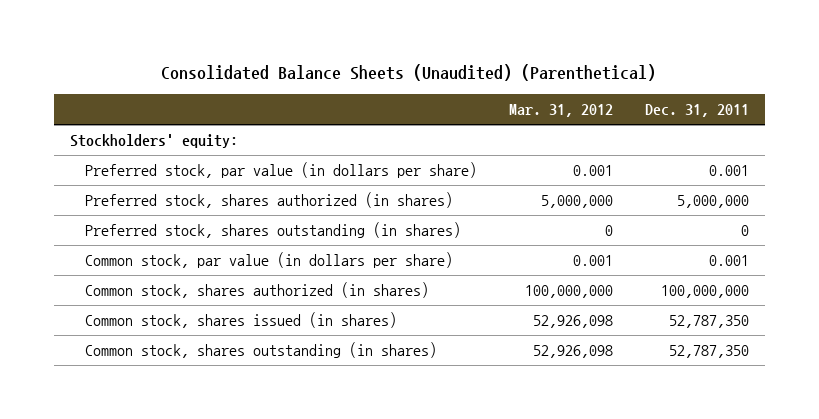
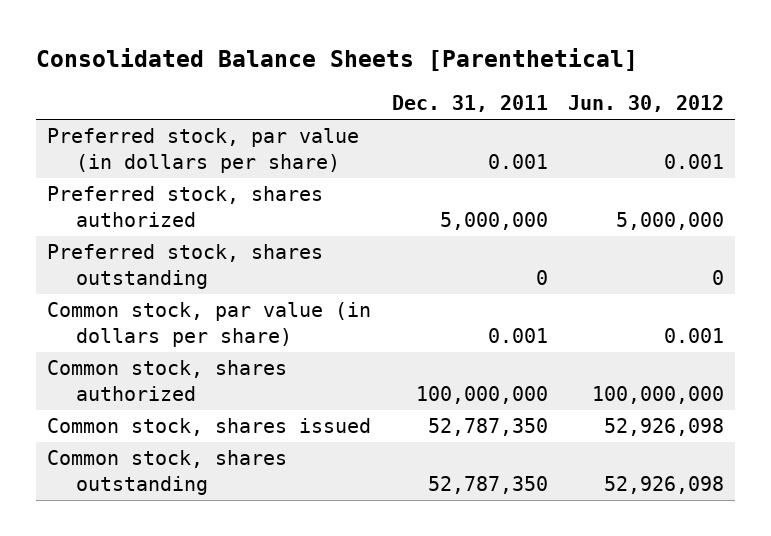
[161,64,657,82] Consolidated Balance Sheets (Unaudited) (Parenthetical) -> [36,48,639,72] Consolidated Balance Sheets [Parenthetical]
[508,103,613,117] Mar. 31, 2012 -> none
none -> [568,95,725,113] Jun. 30, 2012
[69,134,238,149] Stockholders' equity: -> none
[85,192,454,209] Preferred stock, shares authorized (in shares) -> [46,186,323,228] Preferred stock, shares authorized
[85,222,462,239] Preferred stock, shares outstanding (in shares) -> [46,244,323,290] Preferred stock, shares outstanding
[85,282,430,299] Common stock, shares authorized (in shares) -> [46,360,287,402] Common stock, shares authorized
[85,312,398,329] Common stock, shares issued (in shares) -> [46,418,371,437] Common stock, shares issued
[85,342,438,359] Common stock, shares outstanding (in shares) -> [46,450,287,496] Common stock, shares outstanding

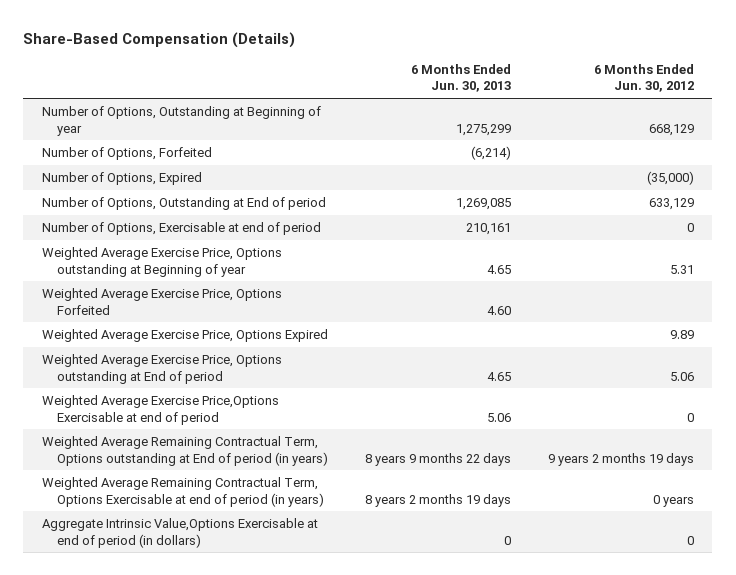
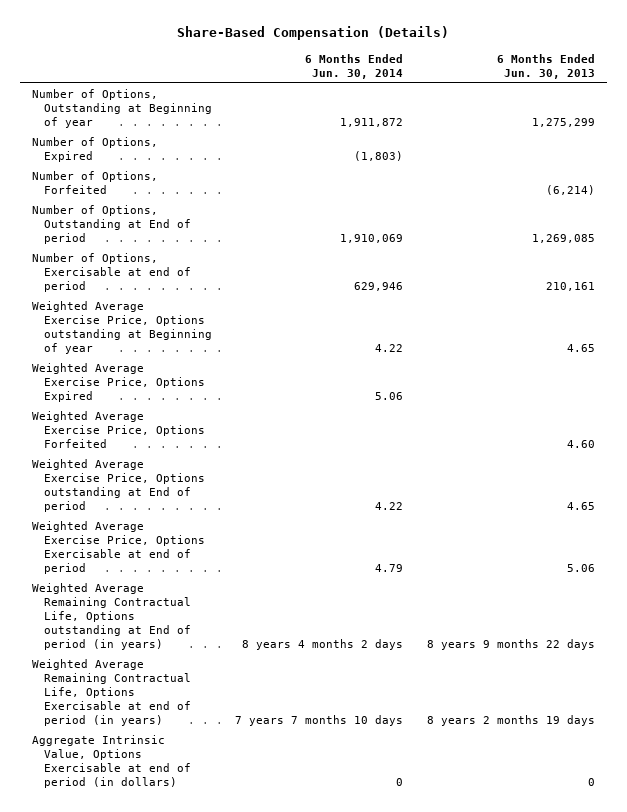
[593,63,694,93] 6 Months Ended Jun. 30, 2012 -> none
none -> [305,53,404,79] 6 Months Ended Jun. 30, 2014
[41,147,212,161] Number of Options, Forfeited -> [31,171,158,195] Number of Options, Forfeited
[41,288,282,315] Weighted Average Exercise Price, Options Forfeited -> [31,411,205,449] Weighted Average Exercise Price, Options Forfeited
[41,395,279,425] Weighted Average Exercise Price,Options Exercisable at end of period -> [31,521,205,575] Weighted Average Exercise Price, Options Exercisable at end of period
[41,436,329,466] Weighted Average Remaining Contractual Term, Options outstanding at End of period (in years) -> [31,583,191,651] Weighted Average Remaining Contractual Life, Options outstanding at End of period (in years)
[41,477,325,507] Weighted Average Remaining Contractual Term, Options Exercisable at end of period (in years) -> [31,659,191,727] Weighted Average Remaining Contractual Life, Options Exercisable at end of period (in years)
[41,518,318,548] Aggregate Intrinsic Value,Options Exercisable at end of period (in dollars) -> [31,735,191,789] Aggregate Intrinsic Value, Options Exercisable at end of period (in dollars)

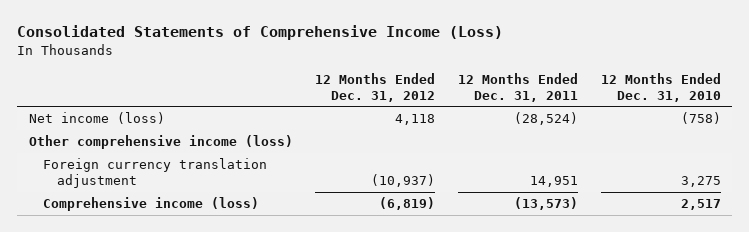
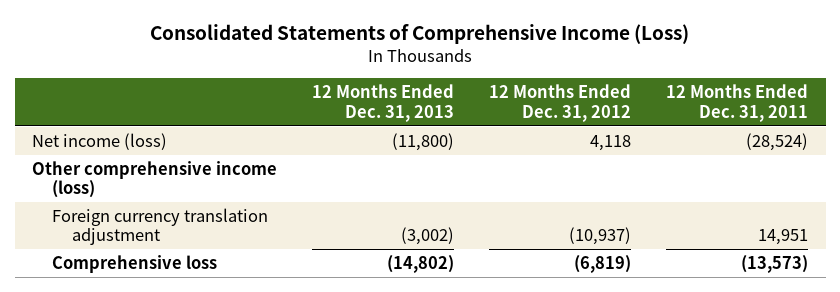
[600,72,721,102] 12 Months Ended Dec. 31, 2010 -> none
none -> [312,84,455,122] 12 Months Ended Dec. 31, 2013
[42,197,259,212] Comprehensive income (loss) -> [52,254,218,273] Comprehensive loss

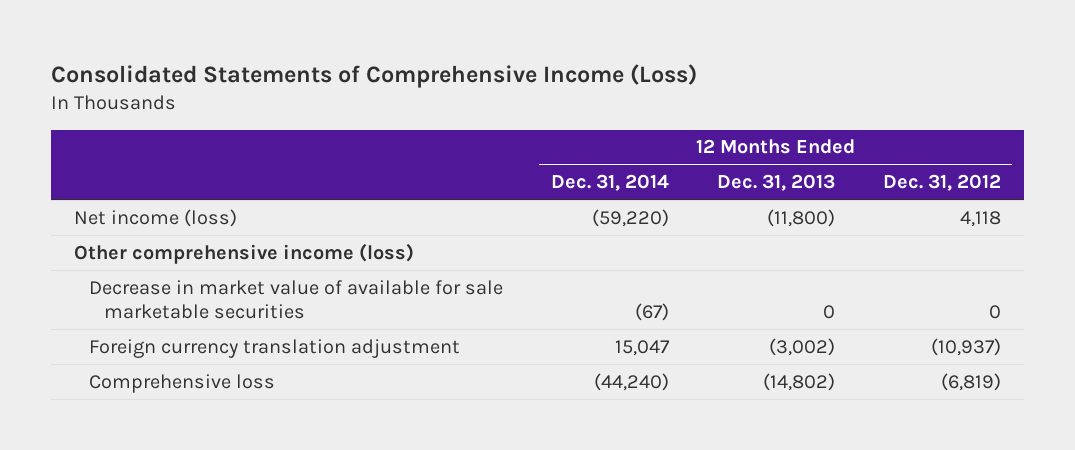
[666,84,809,122] 12 Months Ended Dec. 31, 2011 -> none
none -> [551,174,670,192] Dec. 31, 2014
none -> [89,279,504,320] Decrease in market value of available for sale marketable securities

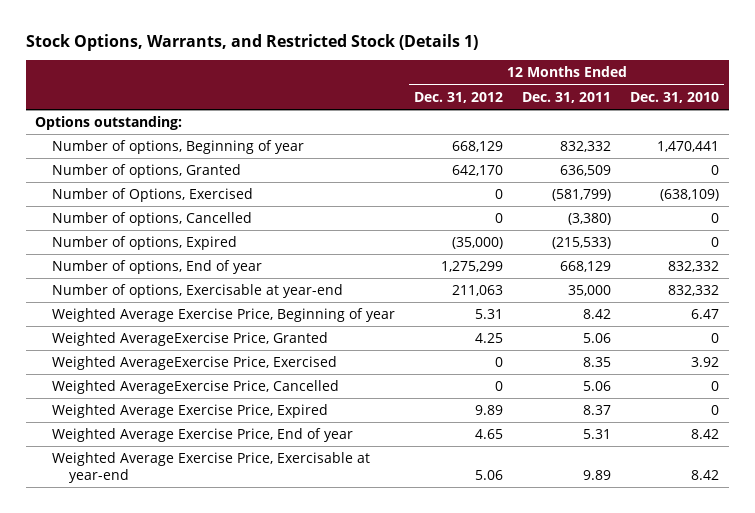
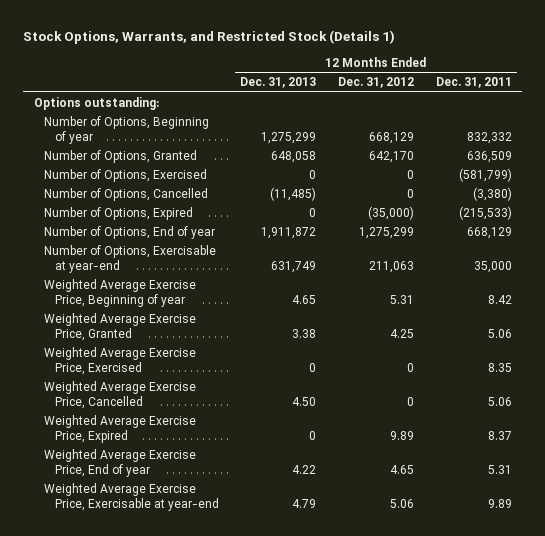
[630,91,720,103] Dec. 31, 2010 -> none
none -> [240,77,317,89] Dec. 31, 2013
[52,140,305,155] Number of options, Beginning of year -> [44,115,210,144] Number of Options, Beginning of year
[52,164,242,179] Number of options, Granted -> [44,149,198,163] Number of Options, Granted
[52,212,253,227] Number of options, Cancelled -> [44,187,209,201] Number of Options, Cancelled
[52,236,238,251] Number of options, Expired -> [44,206,194,220] Number of Options, Expired
[52,260,263,275] Number of options, End of year -> [44,225,216,239] Number of Options, End of year
[52,284,344,299] Number of options, Exercisable at year-end -> [44,244,217,273] Number of Options, Exercisable at year-end
[52,332,329,347] Weighted AverageExercise Price, Granted -> [44,312,197,341] Weighted Average Exercise Price, Granted
[52,356,338,371] Weighted AverageExercise Price, Exercised -> [44,346,197,375] Weighted Average Exercise Price, Exercised
[52,380,340,395] Weighted AverageExercise Price, Cancelled -> [44,380,197,409] Weighted Average Exercise Price, Cancelled

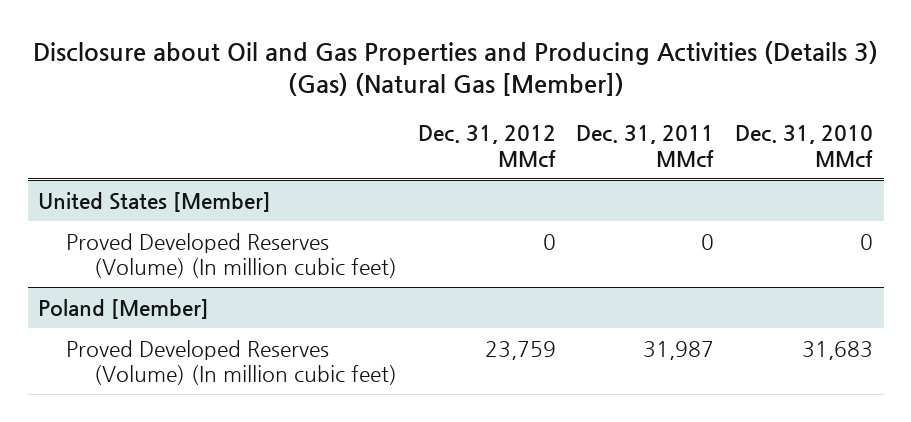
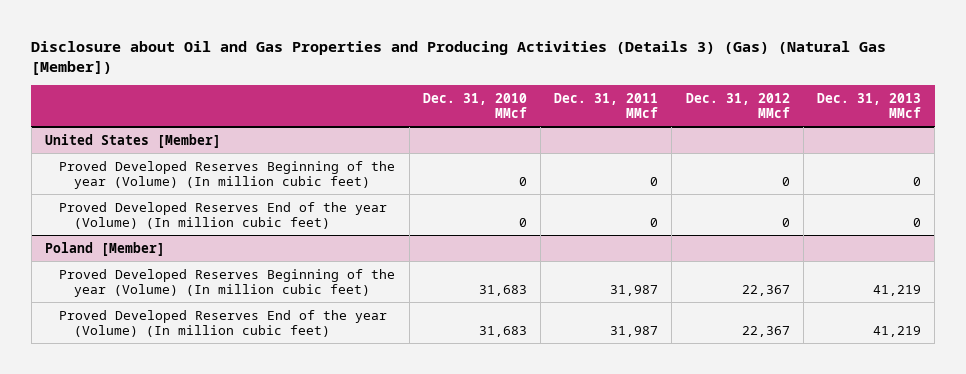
none -> [816,92,921,119] Dec. 31, 2013 MMcf
[65,232,397,278] Proved Developed Reserves (Volume) (In million cubic feet) -> [59,160,396,190] Proved Developed Reserves Beginning of the year (Volume) (In million cubic feet)
none -> [59,201,388,230] Proved Developed Reserves End of the year (Volume) (In million cubic feet)
[65,339,397,385] Proved Developed Reserves (Volume) (In million cubic feet) -> [59,268,396,298] Proved Developed Reserves Beginning of the year (Volume) (In million cubic feet)
[484,340,556,360] 23,759 -> [741,285,790,297] 22,367
none -> [59,309,388,338] Proved Developed Reserves End of the year (Volume) (In million cubic feet)

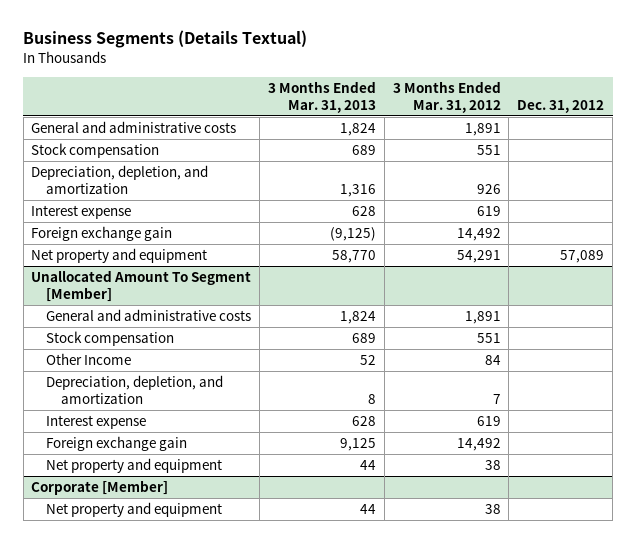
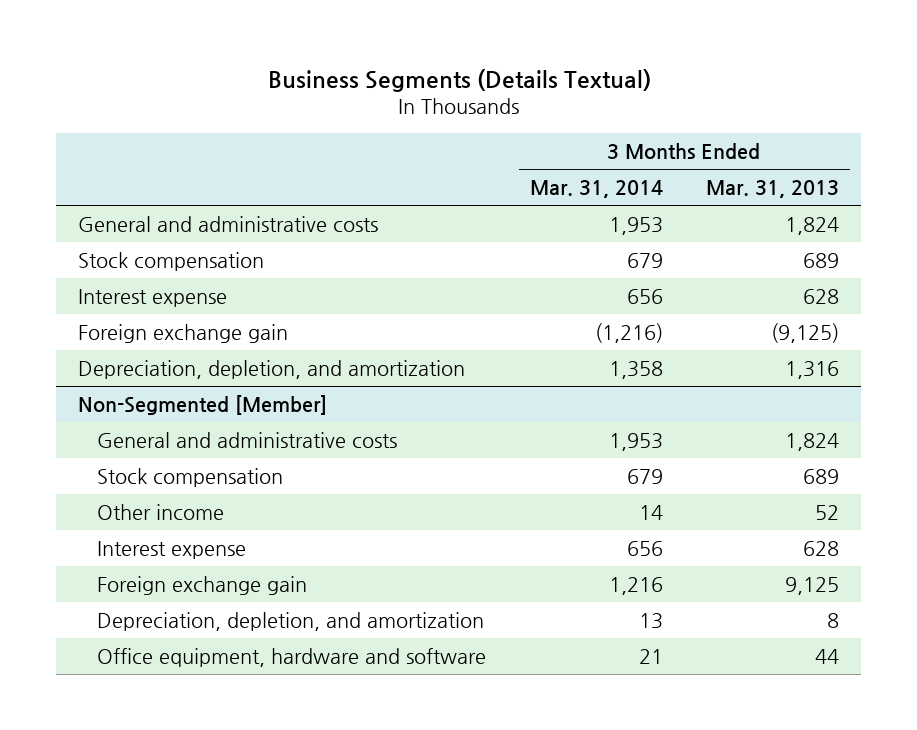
[392,80,501,113] 3 Months Ended Mar. 31, 2012 -> none
[517,99,605,113] Dec. 31, 2012 -> none
none -> [529,180,663,199] Mar. 31, 2014
[31,248,208,264] Net property and equipment -> none
[31,270,252,303] Unallocated Amount To Segment [Member] -> none
[31,165,209,195] Depreciation, depletion, and amortization -> [77,359,465,379] Depreciation, depletion, and amortization
none -> [77,394,327,415] Non-Segmented [Member]
[46,375,224,405] Depreciation, depletion, and amortization -> none
[46,353,132,366] Other Income -> [97,503,225,520] Other income
[46,458,223,474] Net property and equipment -> none
[31,480,169,496] Corporate [Member] -> none
[46,502,223,518] Net property and equipment -> none
none -> [97,611,485,631] Depreciation, depletion, and amortization
none -> [97,647,487,667] Office equipment, hardware and software

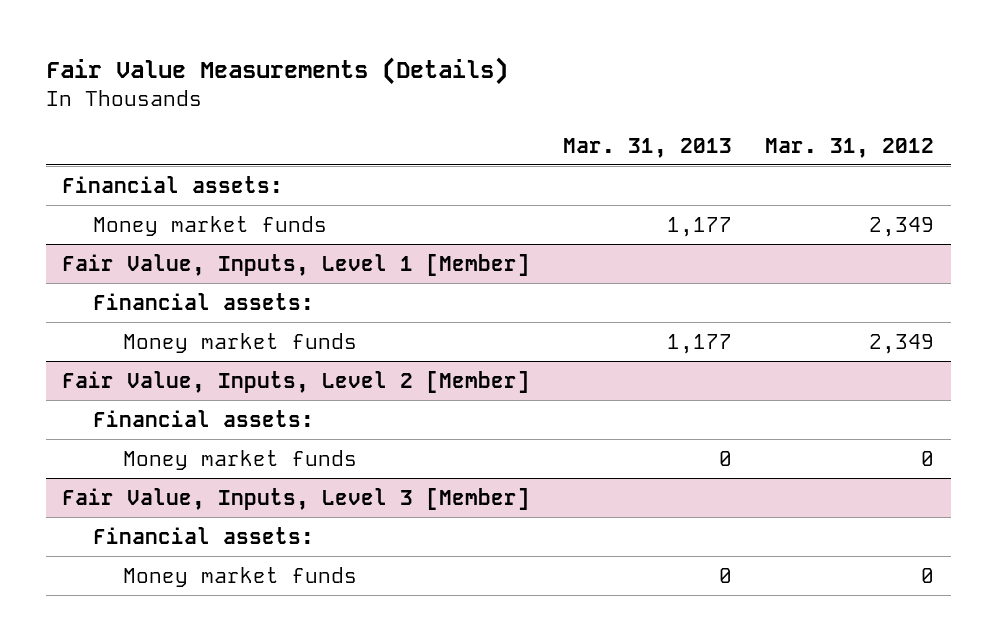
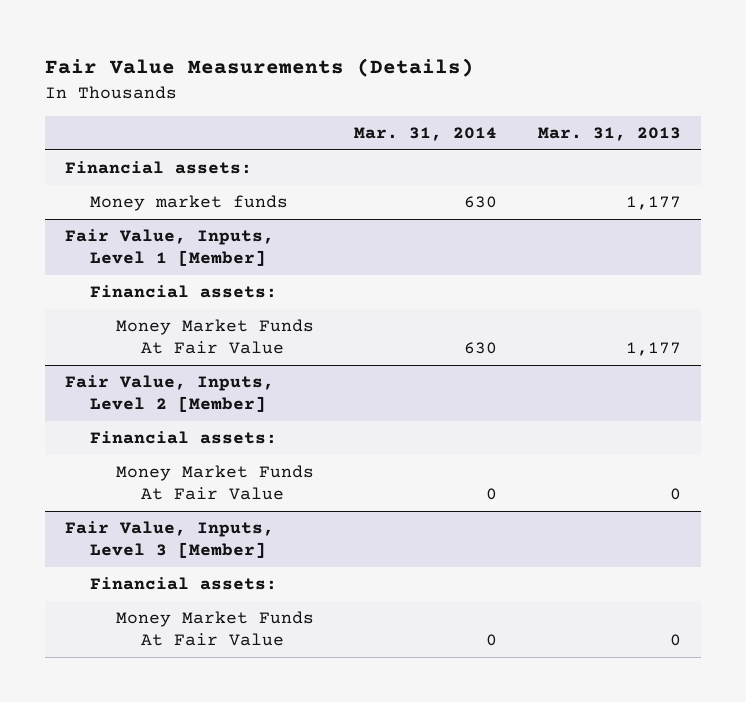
[765,137,935,158] Mar. 31, 2012 -> none
none -> [354,127,498,142] Mar. 31, 2014
[123,332,358,353] Money market funds -> [115,319,314,355] Money Market Funds At Fair Value
[123,449,358,470] Money market funds -> [115,465,314,501] Money Market Funds At Fair Value
[123,566,358,587] Money market funds -> [115,611,314,647] Money Market Funds At Fair Value

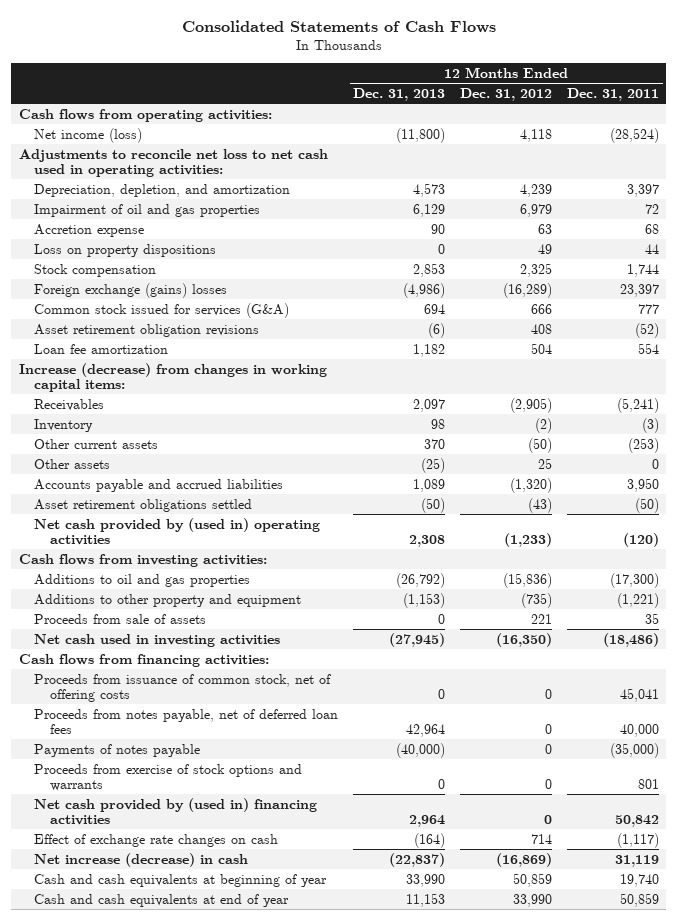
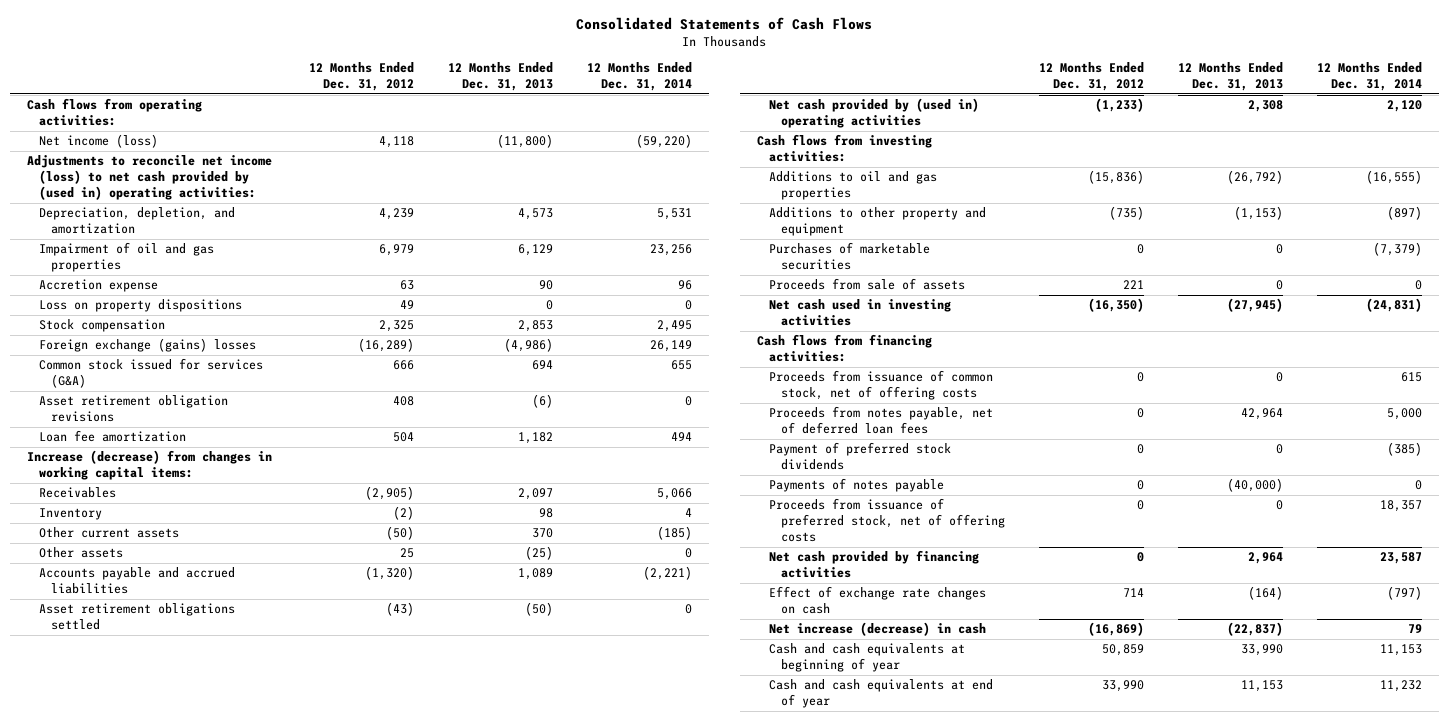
[567,87,660,101] Dec. 31, 2011 -> none
none -> [586,62,692,92] 12 Months Ended Dec. 31, 2014
[18,148,328,178] Adjustments to reconcile net loss to net cash used in operating activities: -> [26,155,272,201] Adjustments to reconcile net income (loss) to net cash provided by (used in) operating activities:
none -> [768,242,930,271] Purchases of marketable securities
none -> [768,442,951,471] Payment of preferred stock dividends
[34,763,303,792] Proceeds from exercise of stock options and warrants -> none
none -> [768,498,1005,543] Proceeds from issuance of preferred stock, net of offering costs
[34,797,318,826] Net cash provided by (used in) financing activities -> [768,550,979,579] Net cash provided by financing activities

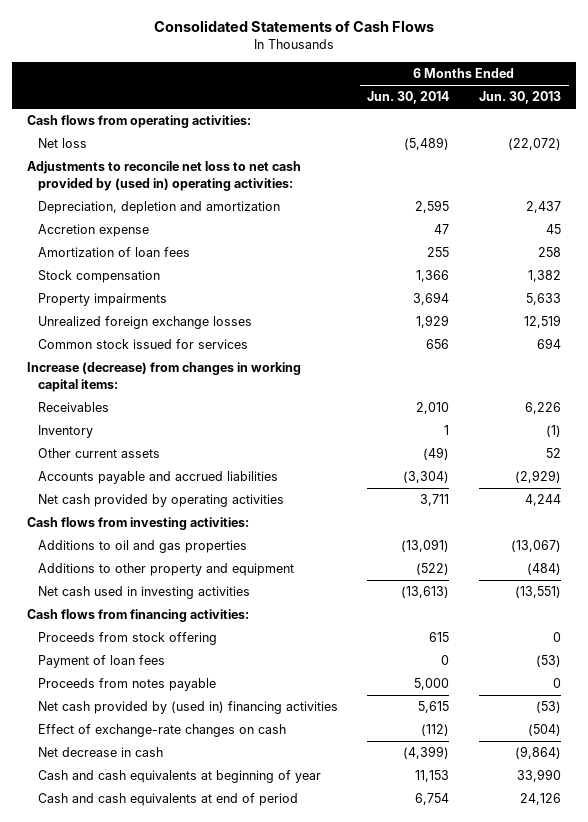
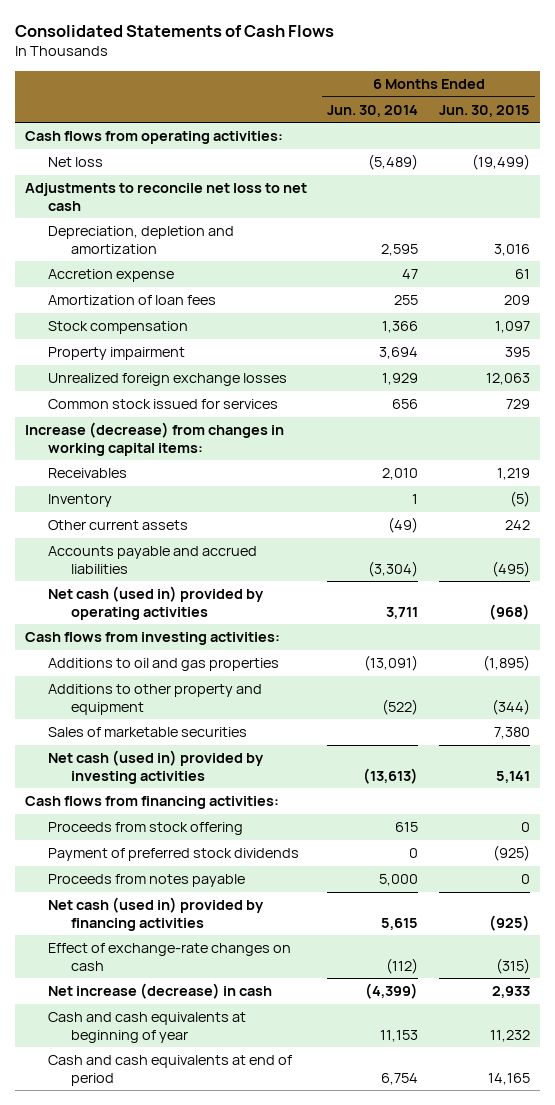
[479,91,562,105] Jun. 30, 2013 -> none
none -> [438,104,530,117] Jun. 30, 2015
[27,161,302,191] Adjustments to reconcile net loss to net cash provided by (used in) operating activities: -> [24,183,307,211] Adjustments to reconcile net loss to net cash
[37,293,167,307] Property impairments -> [47,347,185,361] Property impairment
[37,494,284,508] Net cash provided by operating activities -> [47,586,264,620] Net cash (used in) provided by operating activities
none -> [47,727,247,738] Sales of marketable securities
[37,586,250,600] Net cash used in investing activities -> [47,750,264,784] Net cash (used in) provided by investing activities
[37,655,165,669] Payment of loan fees -> none
none -> [47,848,299,862] Payment of preferred stock dividends
[37,701,338,715] Net cash provided by (used in) financing activities -> [47,897,264,931] Net cash (used in) provided by financing activities
[37,747,163,758] Net decrease in cash -> [47,983,272,1000] Net increase (decrease) in cash

